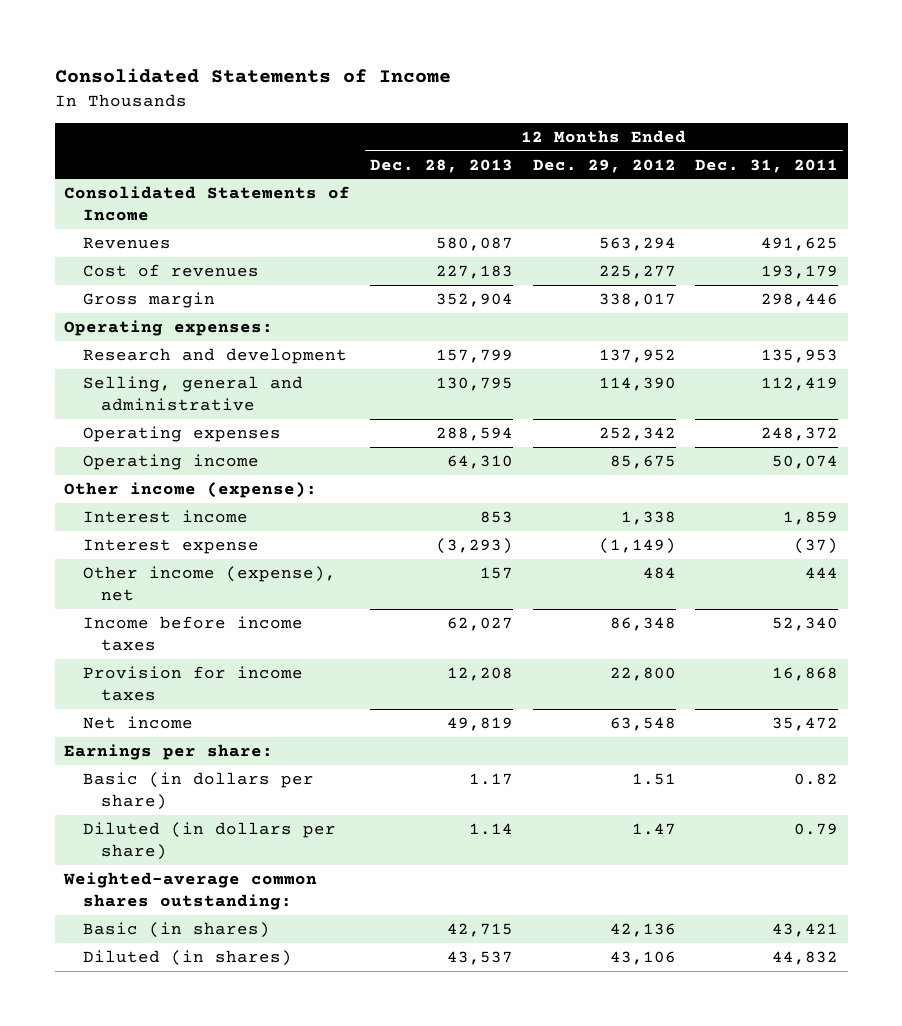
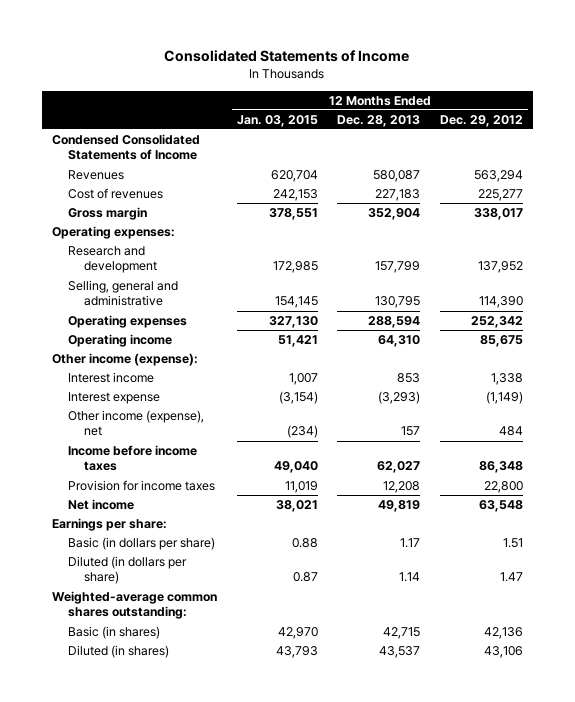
[695,158,839,173] Dec. 31, 2011 -> none
none -> [236,114,318,127] Jan. 03, 2015
[64,185,351,222] Consolidated Statements of Income -> [51,134,200,161] Condensed Consolidated Statements of Income

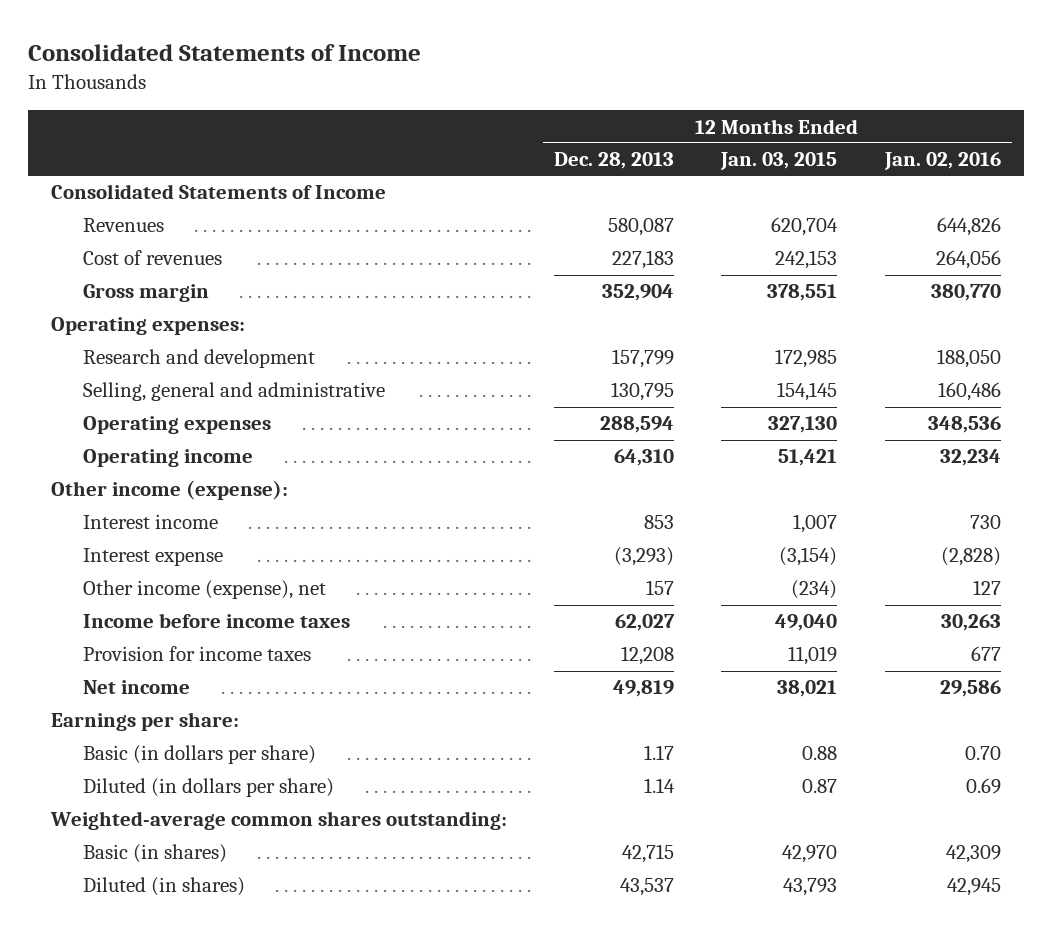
[440,114,524,127] Dec. 29, 2012 -> none
none -> [883,152,1001,171] Jan. 02, 2016
[51,134,200,161] Condensed Consolidated Statements of Income -> [51,184,387,200] Consolidated Statements of Income

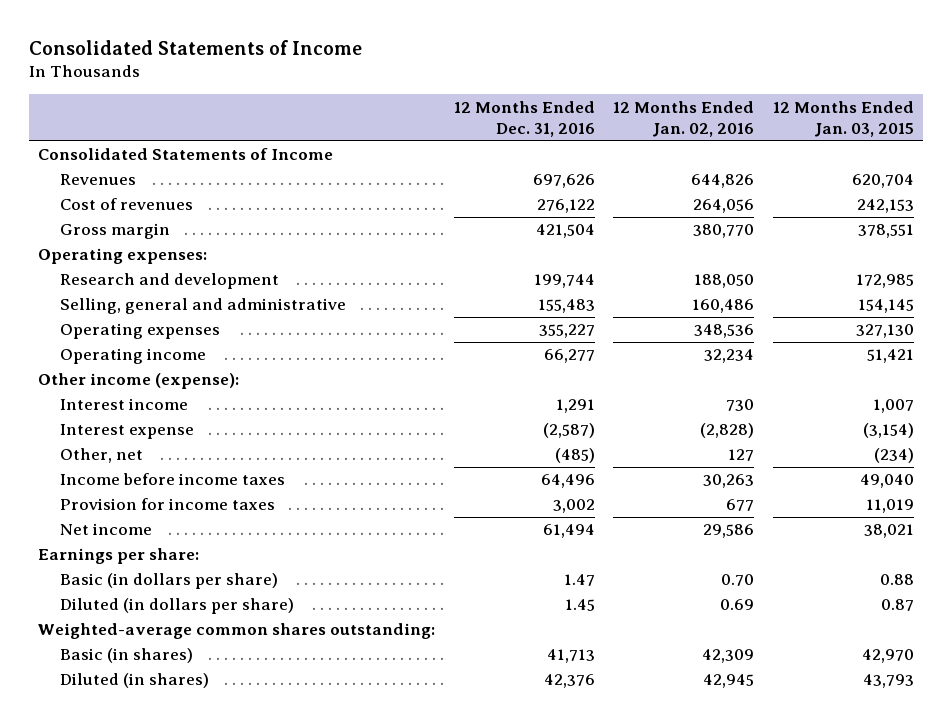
[554,152,675,170] Dec. 28, 2013 -> none
none -> [453,100,595,137] 12 Months Ended Dec. 31, 2016
[82,580,326,600] Other income (expense), net -> [59,448,143,464] Other, net

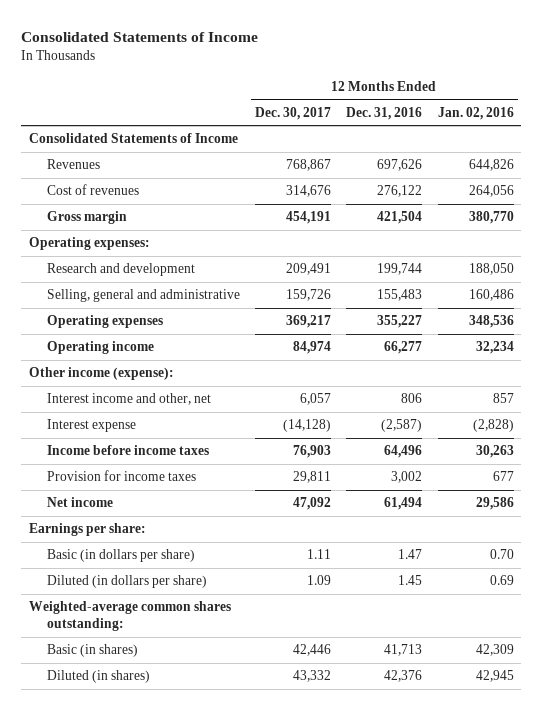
[772,100,914,137] 12 Months Ended Jan. 03, 2015 -> none
none -> [254,106,331,120] Dec. 30, 2017
[59,398,188,411] Interest income -> none
none -> [46,393,211,406] Interest income and other, net
[59,448,143,464] Other, net -> none

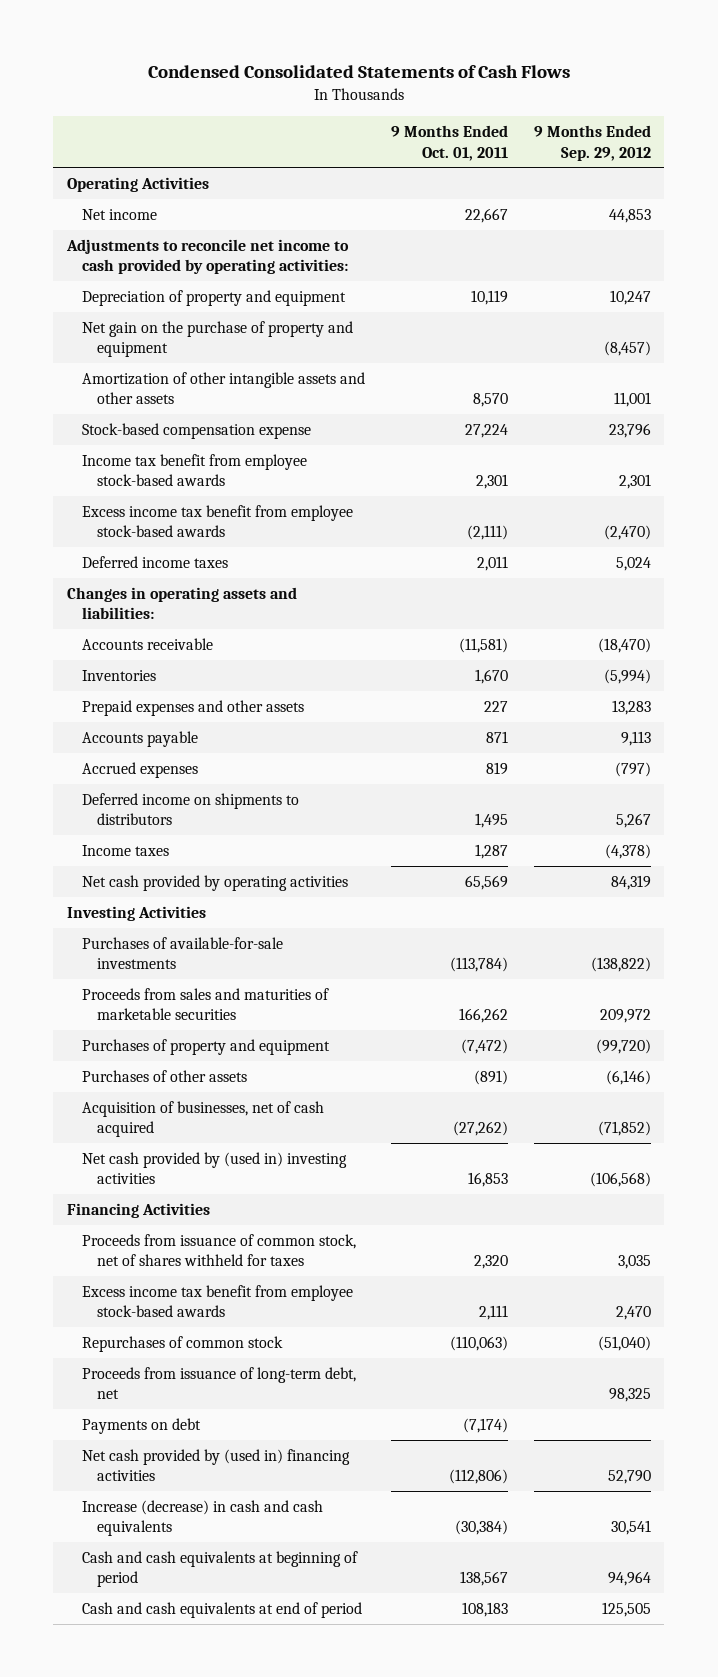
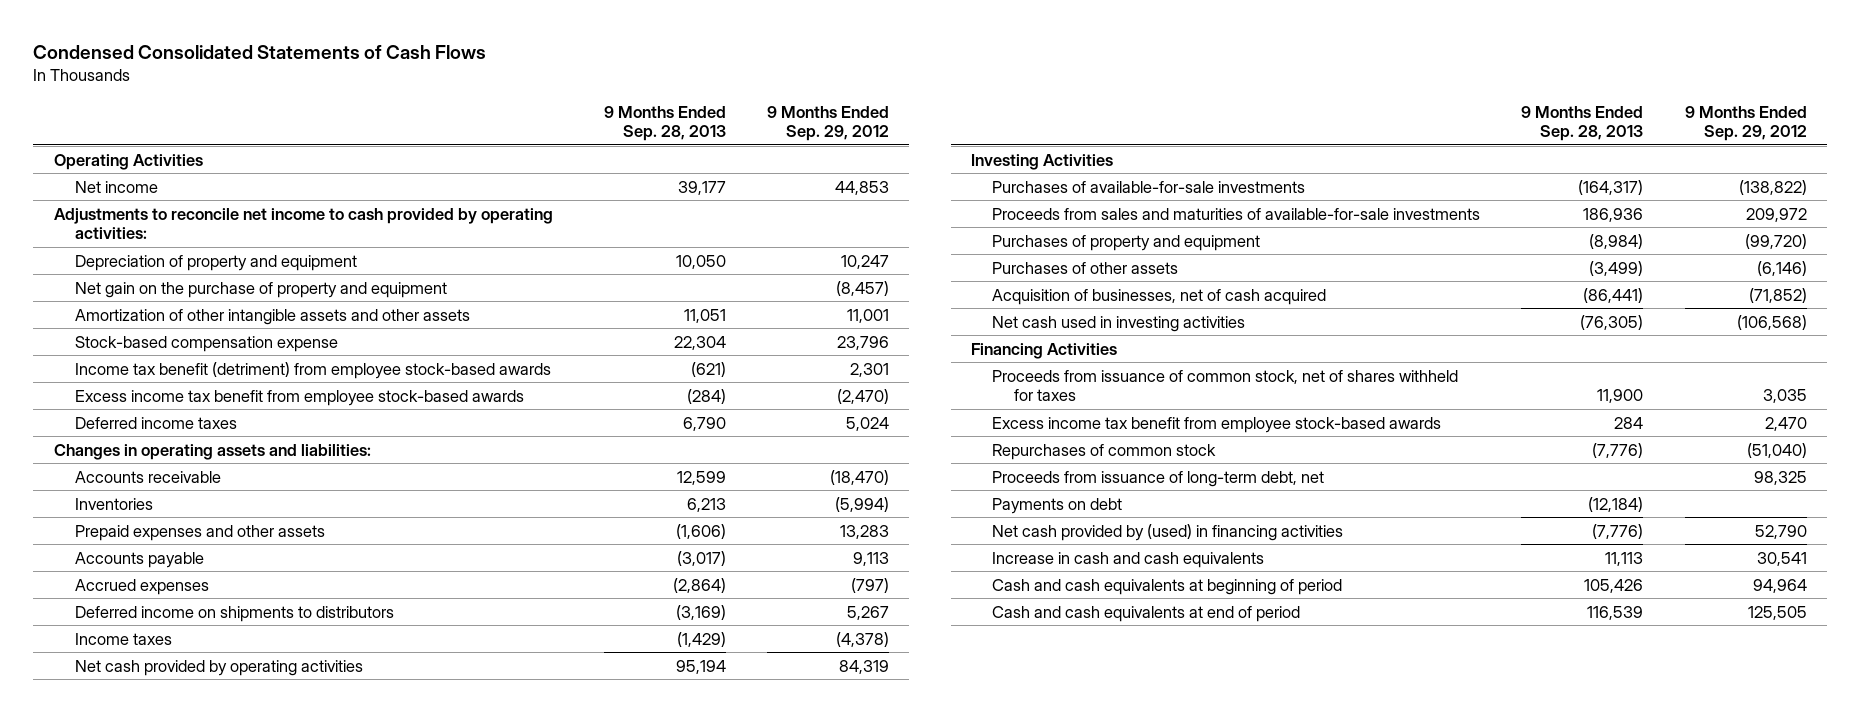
[390,124,508,161] 9 Months Ended Oct. 01, 2011 -> none
none -> [603,105,726,142] 9 Months Ended Sep. 28, 2013
[81,453,307,487] Income tax benefit from employee stock-based awards -> [74,361,551,379] Income tax benefit (detriment) from employee stock-based awards
[81,987,329,1021] Proceeds from sales and maturities of marketable securities -> [992,207,1481,220] Proceeds from sales and maturities of available-for-sale investments
[81,1151,347,1185] Net cash provided by (used in) investing activities -> [992,315,1246,332] Net cash used in investing activities
[81,1448,350,1482] Net cash provided by (used in) financing activities -> [992,523,1344,541] Net cash provided by (used) in financing activities
[81,1499,323,1537] Increase (decrease) in cash and cash equivalents -> [992,551,1265,568] Increase in cash and cash equivalents

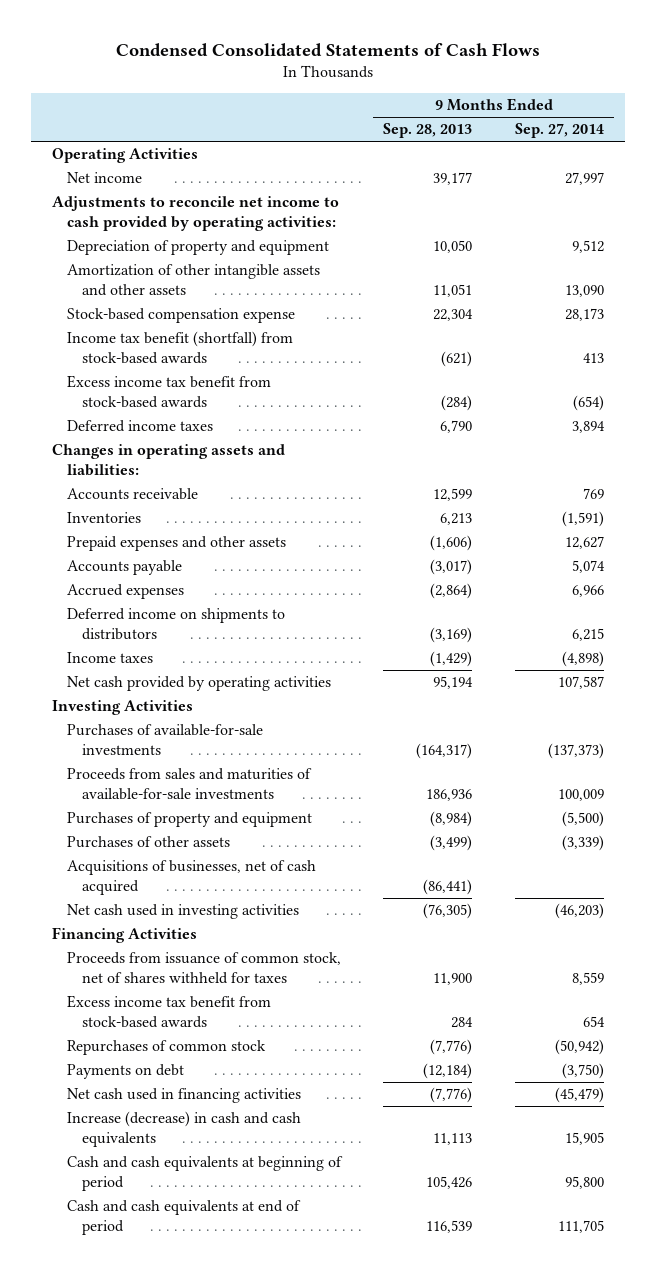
[766,105,889,142] 9 Months Ended Sep. 29, 2012 -> none
none -> [514,123,604,139] Sep. 27, 2014
[74,281,447,298] Net gain on the purchase of property and equipment -> none
[74,361,551,379] Income tax benefit (detriment) from employee stock-based awards -> [67,331,294,364] Income tax benefit (shortfall) from stock-based awards
[74,389,524,406] Excess income tax benefit from employee stock-based awards -> [67,375,272,408] Excess income tax benefit from stock-based awards
[992,288,1327,305] Acquisition of businesses, net of cash acquired -> [67,860,317,895] Acquisitions of businesses, net of cash acquired
[992,416,1442,433] Excess income tax benefit from employee stock-based awards -> [67,995,272,1028] Excess income tax benefit from stock-based awards
[992,470,1325,487] Proceeds from issuance of long-term debt, net -> none
[992,523,1344,541] Net cash provided by (used) in financing activities -> [67,1088,302,1104] Net cash used in financing activities
[992,551,1265,568] Increase in cash and cash equivalents -> [67,1111,302,1147] Increase (decrease) in cash and cash equivalents

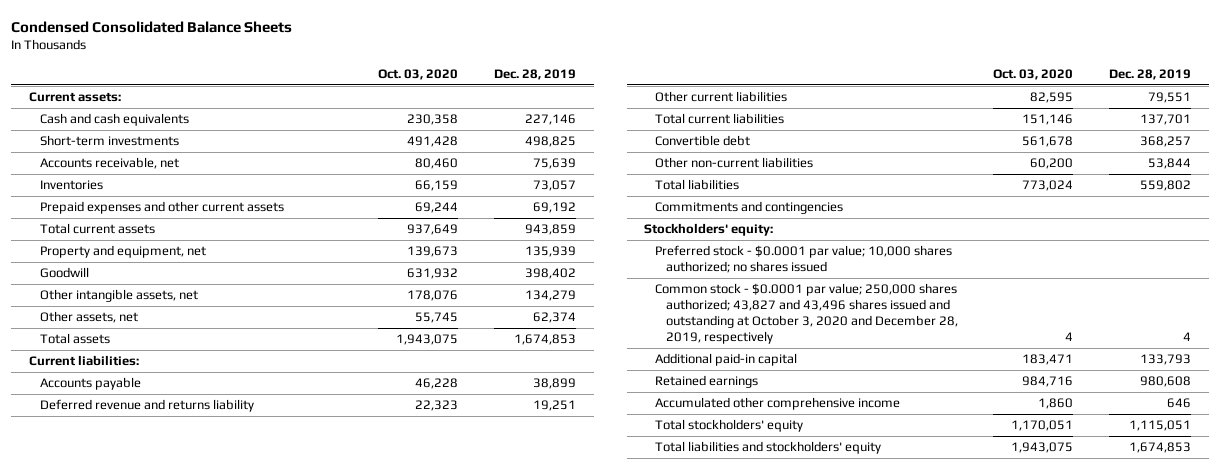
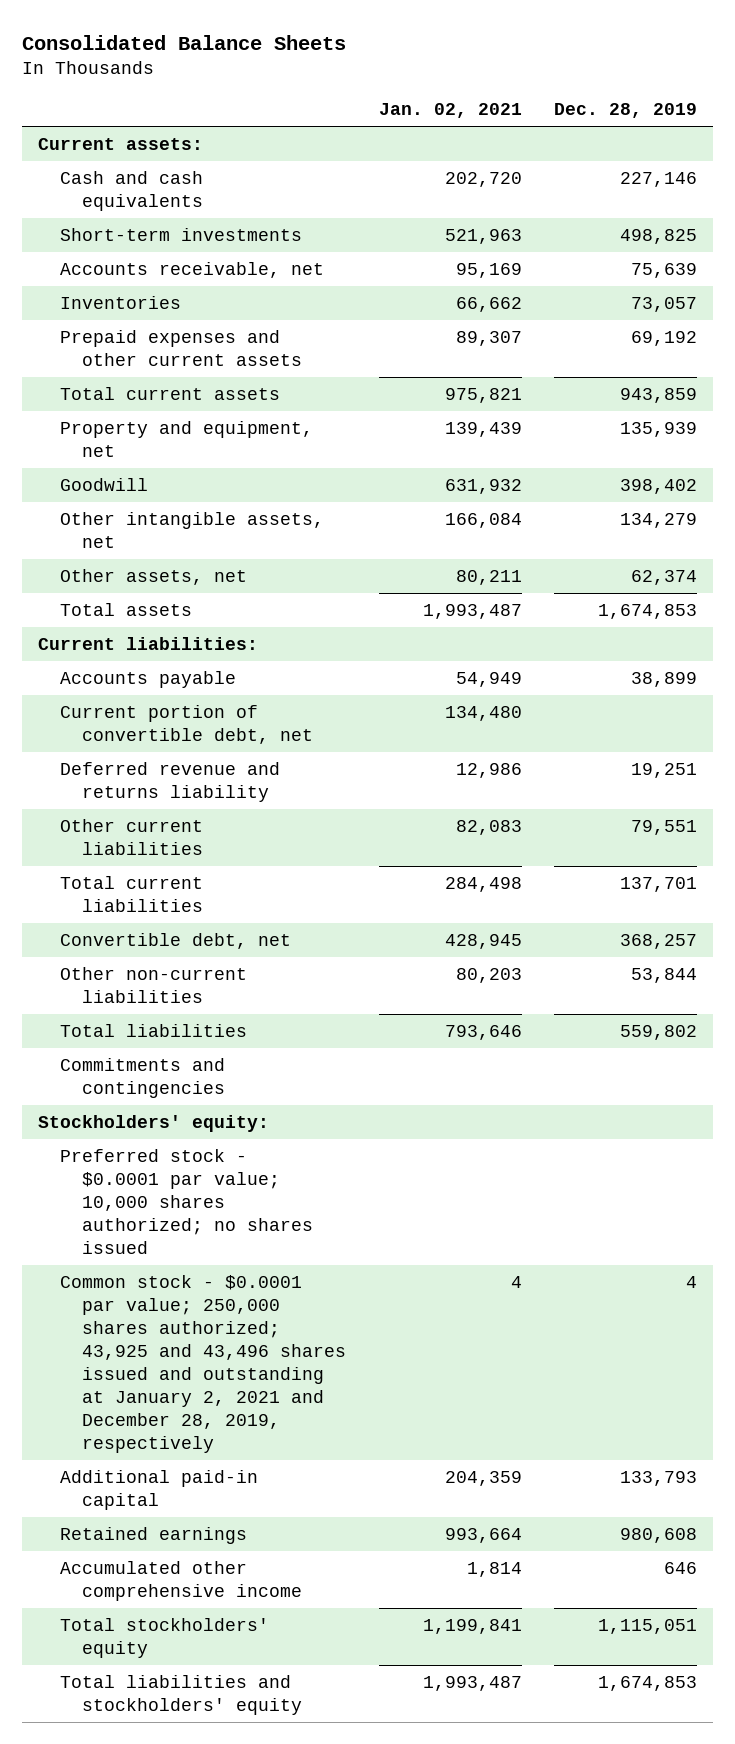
[11,20,293,33] Condensed Consolidated Balance Sheets -> [21,34,346,50] Consolidated Balance Sheets
[378,68,459,80] Oct. 03, 2020 -> none
none -> [378,102,522,118] Jan. 02, 2021
none -> [60,705,314,744] Current portion of convertible debt, net
[654,135,750,147] Convertible debt -> [60,933,292,950] Convertible debt, net
[654,283,958,345] Common stock - $0.0001 par value; 250,000 shares authorized; 43,827 and 43,496 shares issued and outstanding at October 3, 2020 and December 28, 2019, respectively -> [60,1275,347,1453] Common stock - $0.0001 par value; 250,000 shares authorized; 43,925 and 43,496 shares issued and outstanding at January 2, 2021 and December 28, 2019, respectively

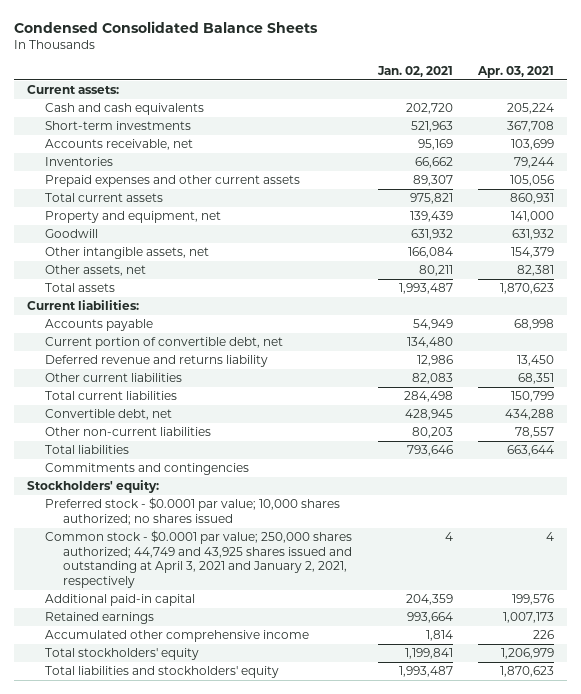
[21,34,346,50] Consolidated Balance Sheets -> [14,21,319,34] Condensed Consolidated Balance Sheets
[554,102,698,118] Dec. 28, 2019 -> none
none -> [477,65,555,78] Apr. 03, 2021
[60,1275,347,1453] Common stock - $0.0001 par value; 250,000 shares authorized; 43,925 and 43,496 shares issued and outstanding at January 2, 2021 and December 28, 2019, respectively -> [45,530,353,588] Common stock - $0.0001 par value; 250,000 shares authorized; 44,749 and 43,925 shares issued and outstanding at April 3, 2021 and January 2, 2021, respectively

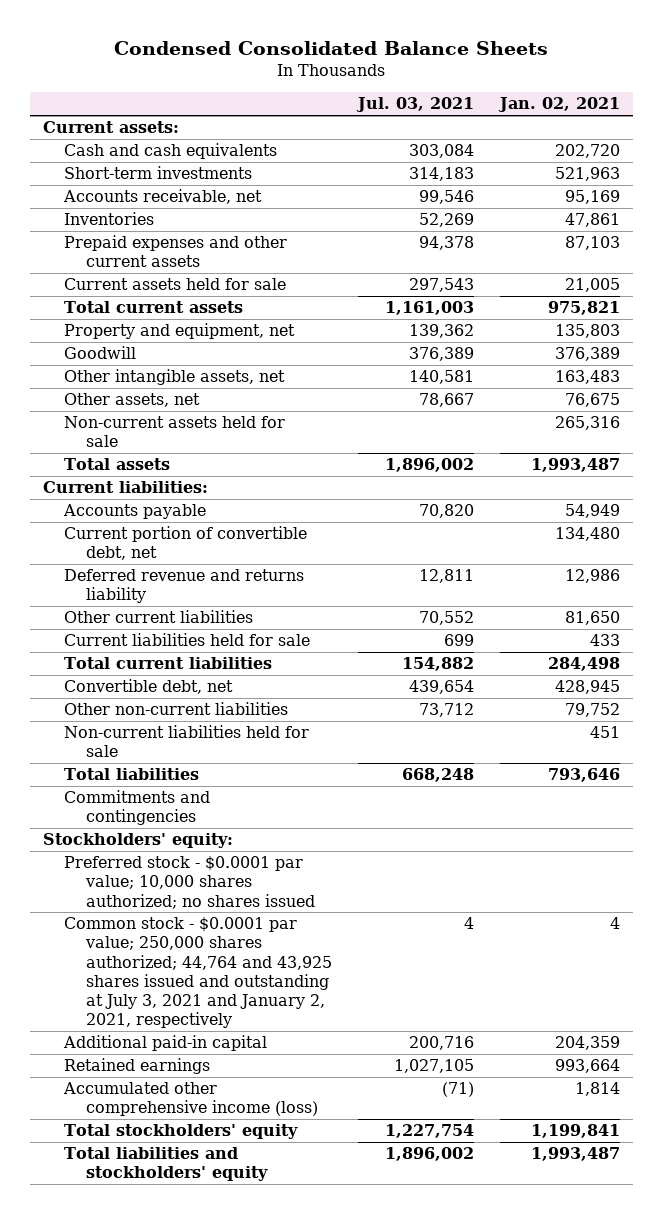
[477,65,555,78] Apr. 03, 2021 -> none
none -> [355,97,474,113] Jul. 03, 2021
[414,157,453,169] 66,662 -> [564,213,620,228] 47,861
[412,175,453,187] 89,307 -> [564,236,620,251] 87,103
none -> [64,278,287,291] Current assets held for sale
[409,211,453,223] 139,439 -> [554,324,620,339] 135,803
[410,229,453,241] 631,932 -> [554,347,620,362] 376,389
[407,247,453,259] 166,084 -> [554,370,620,385] 163,483
[418,265,453,277] 80,211 -> [564,393,620,408] 76,675
none -> [64,416,286,448] Non-current assets held for sale
[411,373,453,385] 82,083 -> [564,611,620,626] 81,650
none -> [64,633,311,647] Current liabilities held for sale
[411,427,453,439] 80,203 -> [564,703,620,718] 79,752
none -> [64,725,310,758] Non-current liabilities held for sale
[45,530,353,588] Common stock - $0.0001 par value; 250,000 shares authorized; 44,749 and 43,925 shares issued and outstanding at April 3, 2021 and January 2, 2021, respectively -> [64,917,332,1028] Common stock - $0.0001 par value; 250,000 shares authorized; 44,764 and 43,925 shares issued and outstanding at July 3, 2021 and January 2, 2021, respectively
[45,630,310,643] Accumulated other comprehensive income -> [63,1082,318,1117] Accumulated other comprehensive income (loss)

